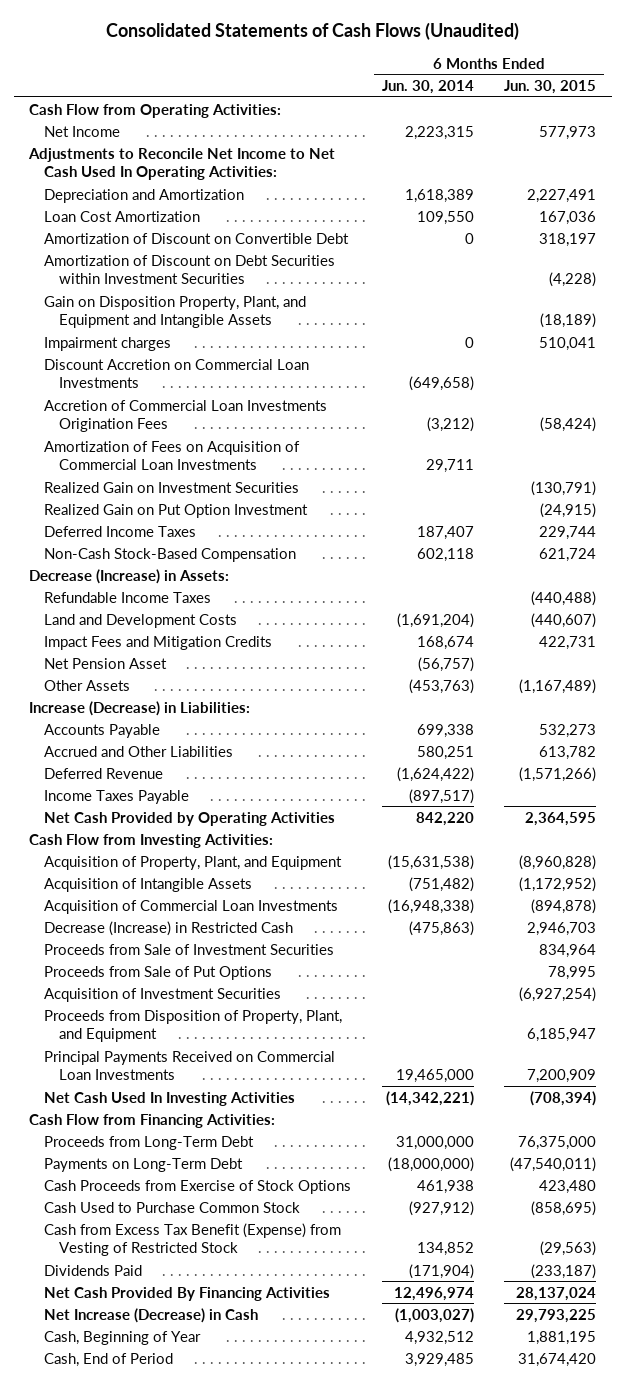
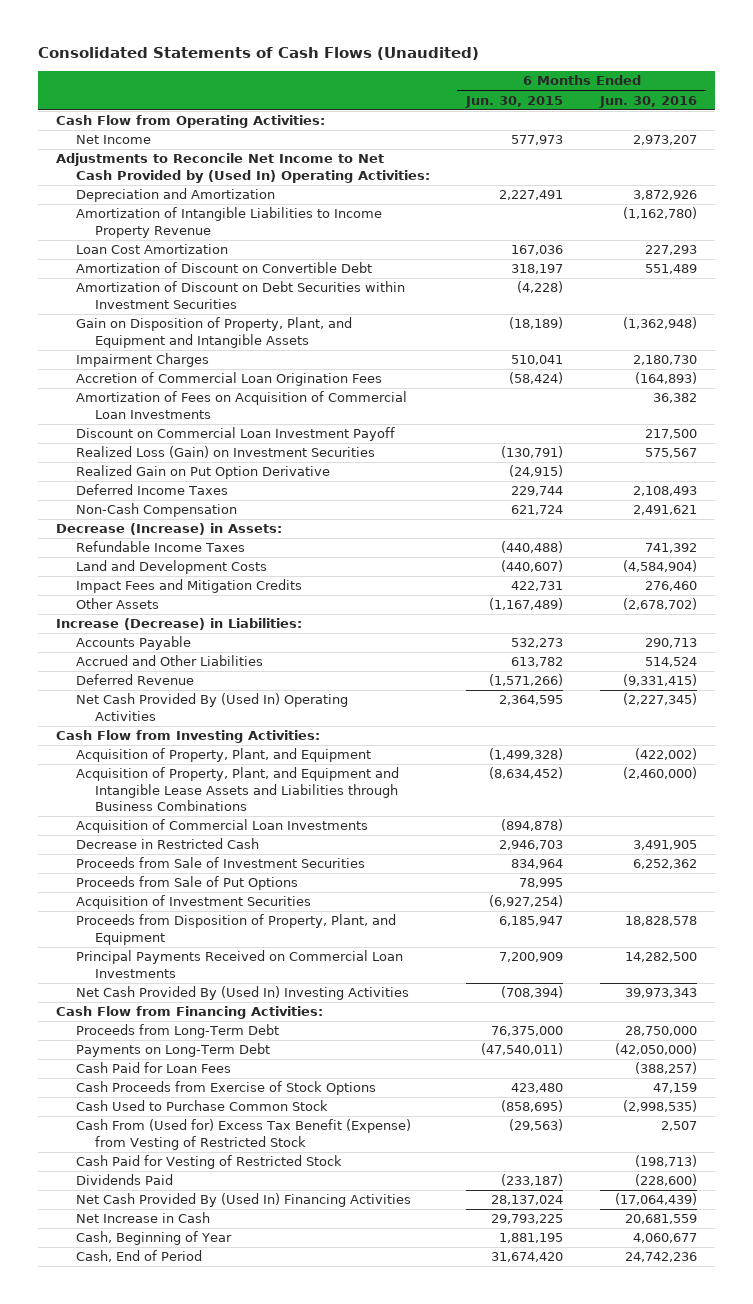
[381,80,474,95] Jun. 30, 2014 -> none
none -> [599,95,698,108] Jun. 30, 2016
[27,147,335,180] Adjustments to Reconcile Net Income to Net Cash Used In Operating Activities: -> [56,153,430,183] Adjustments to Reconcile Net Income to Net Cash Provided by (Used In) Operating Activities:
none -> [75,207,382,238] Amortization of Intangible Liabilities to Income Property Revenue
[44,358,310,388] Discount Accretion on Commercial Loan Investments -> none
[44,295,307,328] Gain on Disposition Property, Plant, and Equipment and Intangible Assets -> [75,317,352,348] Gain on Disposition of Property, Plant, and Equipment and Intangible Assets
[44,336,172,351] Impairment charges -> [75,353,209,368] Impairment Charges
[44,399,328,432] Accretion of Commercial Loan Investments Origination Fees -> [75,372,382,387] Accretion of Commercial Loan Origination Fees
none -> [75,427,395,442] Discount on Commercial Loan Investment Payoff
[44,481,300,493] Realized Gain on Investment Securities -> [75,446,375,459] Realized Loss (Gain) on Investment Securities
[44,503,309,518] Realized Gain on Put Option Investment -> [75,465,330,480] Realized Gain on Put Option Derivative
[44,547,297,562] Non-Cash Stock-Based Compensation -> [75,503,237,518] Non-Cash Compensation
[44,657,168,669] Net Pension Asset -> none
[44,789,190,804] Income Taxes Payable -> none
[44,811,336,826] Net Cash Provided by Operating Activities -> [75,693,348,721] Net Cash Provided By (Used In) Operating Activities
[44,877,253,892] Acquisition of Intangible Assets -> none
[519,854,597,870] (8,960,828) -> [489,748,564,761] (1,499,328)
none -> [75,767,399,812] Acquisition of Property, Plant, and Equipment and Intangible Lease Assets and Liabilities through Business Combinations
[44,920,294,936] Decrease (Increase) in Restricted Cash -> [75,838,259,850] Decrease in Restricted Cash
[44,1091,296,1106] Net Cash Used In Investing Activities -> [75,986,409,1001] Net Cash Provided By (Used In) Investing Activities
none -> [75,1062,231,1074] Cash Paid for Loan Fees
[44,1222,342,1256] Cash from Excess Tax Benefit (Expense) from Vesting of Restricted Stock -> [75,1119,411,1150] Cash From (Used for) Excess Tax Benefit (Expense) from Vesting of Restricted Stock
none -> [75,1155,342,1170] Cash Paid for Vesting of Restricted Stock
[44,1286,331,1301] Net Cash Provided By Financing Activities -> [75,1193,411,1208] Net Cash Provided By (Used In) Financing Activities
[44,1307,259,1323] Net Increase (Decrease) in Cash -> [75,1212,210,1224] Net Increase in Cash

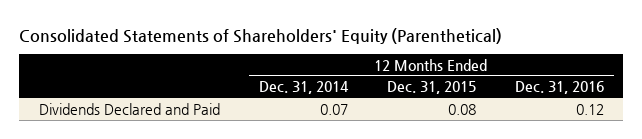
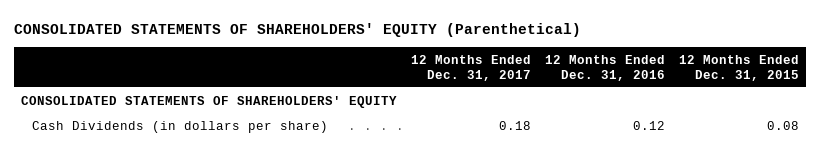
[19,27,503,44] Consolidated Statements of Shareholders' Equity (Parenthetical) -> [14,23,582,38] CONSOLIDATED STATEMENTS OF SHAREHOLDERS' EQUITY (Parenthetical)
[258,81,349,95] Dec. 31, 2014 -> none
none -> [411,54,532,81] 12 Months Ended Dec. 31, 2017
none -> [21,95,398,108] CONSOLIDATED STATEMENTS OF SHAREHOLDERS' EQUITY
[38,102,220,115] Dividends Declared and Paid -> [31,120,328,133] Cash Dividends (in dollars per share)

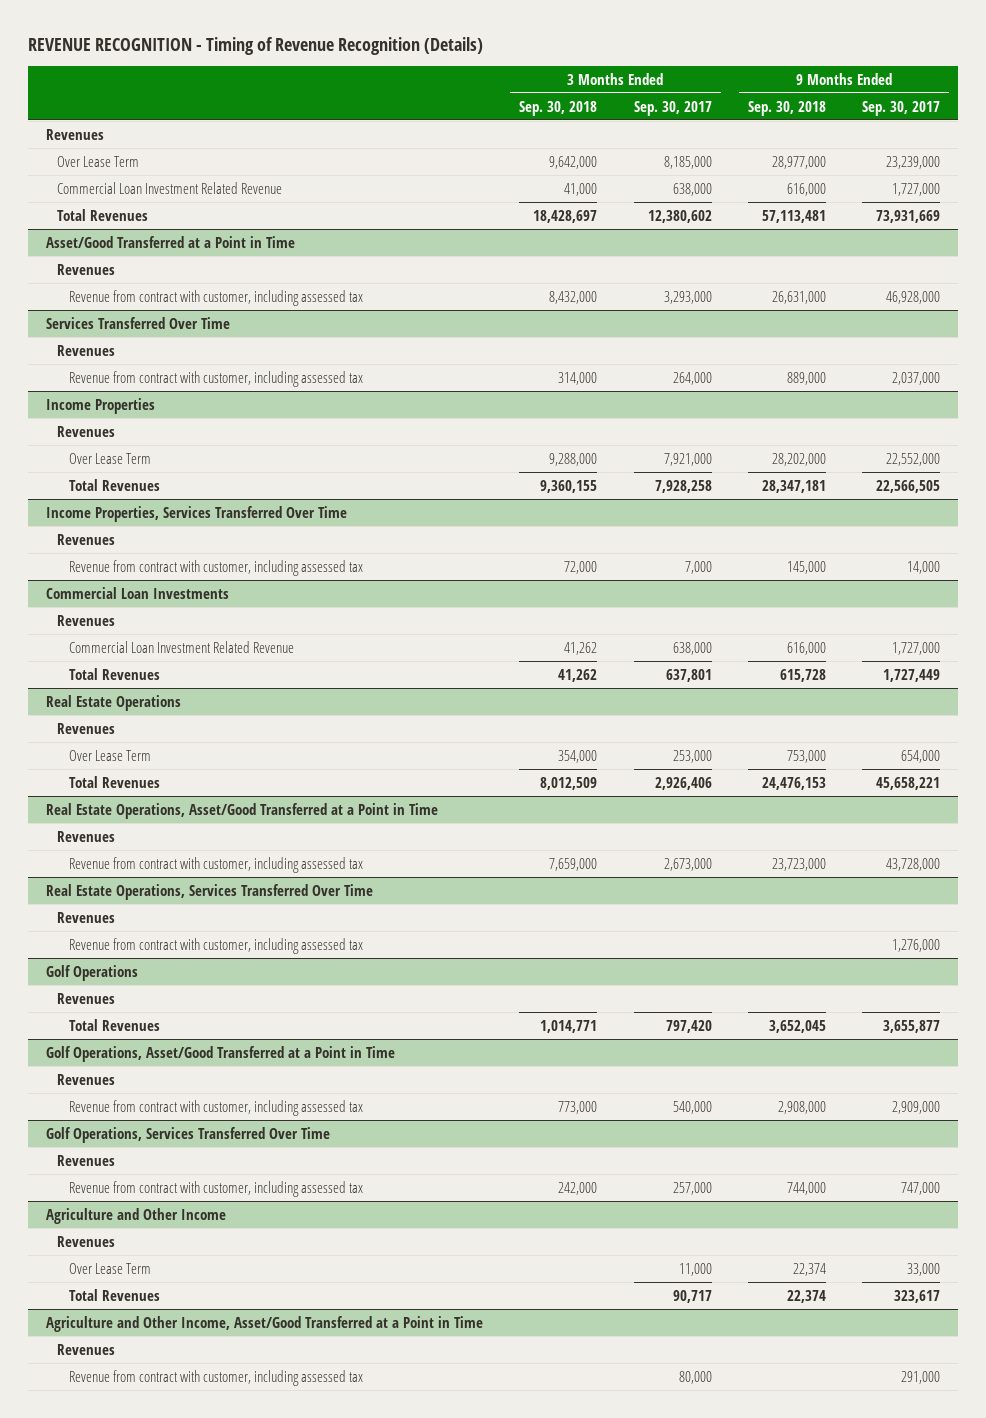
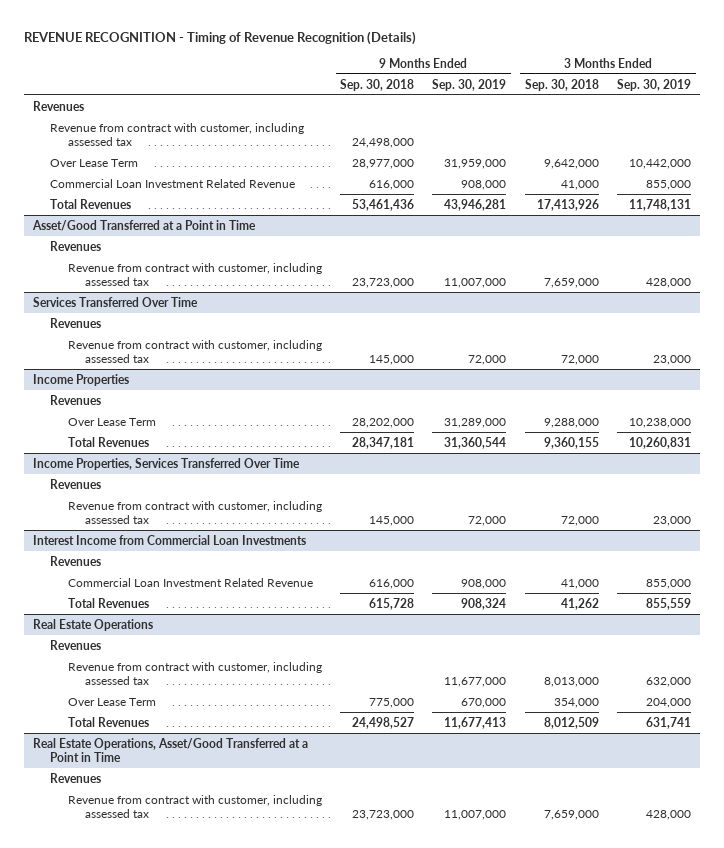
[633,100,712,116] Sep. 30, 2017 -> none
[862,100,941,116] Sep. 30, 2017 -> none
none -> [432,78,507,91] Sep. 30, 2019
none -> [616,78,691,91] Sep. 30, 2019
none -> [50,122,305,146] Revenue from contract with customer, including assessed tax
[533,209,598,223] 18,428,697 -> [536,198,599,211] 17,413,926
[761,209,826,223] 57,113,481 -> [352,198,415,211] 53,461,436
[549,290,598,304] 8,432,000 -> [543,277,599,288] 7,659,000
[771,290,826,304] 26,631,000 -> [352,277,415,288] 23,723,000
[558,371,598,385] 314,000 -> [560,354,599,365] 72,000
[786,371,826,385] 889,000 -> [369,354,415,365] 145,000
[45,586,229,599] Commercial Loan Investments -> [32,534,306,545] Interest Income from Commercial Loan Investments
[564,641,598,655] 41,262 -> [560,578,599,589] 41,000
none -> [67,661,322,685] Revenue from contract with customer, including assessed tax
[786,749,826,763] 753,000 -> [369,697,415,708] 775,000
[761,776,826,790] 24,476,153 -> [352,716,415,729] 24,498,527
[45,883,373,900] Real Estate Operations, Services Transferred Over Time -> none
[57,911,116,923] Revenues -> none
[68,937,363,954] Revenue from contract with customer, including assessed tax -> none
[45,964,138,981] Golf Operations -> none
[57,992,116,1004] Revenues -> none
[68,1018,160,1031] Total Revenues -> none
[45,1045,395,1062] Golf Operations, Asset/Good Transferred at a Point in Time -> none
[57,1073,116,1085] Revenues -> none
[68,1099,363,1116] Revenue from contract with customer, including assessed tax -> none
[45,1126,330,1143] Golf Operations, Services Transferred Over Time -> none
[57,1154,116,1166] Revenues -> none
[68,1180,363,1197] Revenue from contract with customer, including assessed tax -> none
[45,1207,226,1224] Agriculture and Other Income -> none
[57,1235,116,1247] Revenues -> none
[68,1262,151,1274] Over Lease Term -> none
[68,1288,160,1301] Total Revenues -> none
[45,1315,483,1332] Agriculture and Other Income, Asset/Good Transferred at a Point in Time -> none
[57,1343,116,1355] Revenues -> none
[68,1369,363,1386] Revenue from contract with customer, including assessed tax -> none

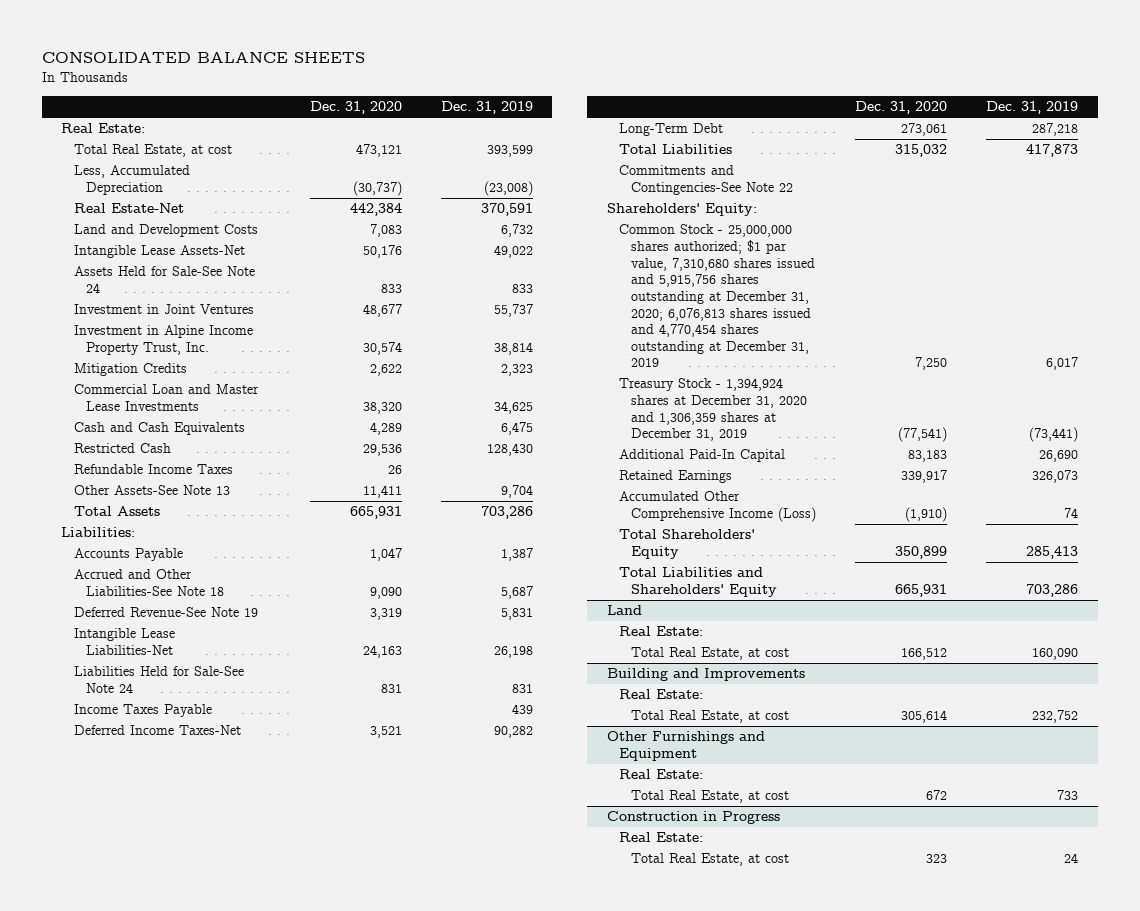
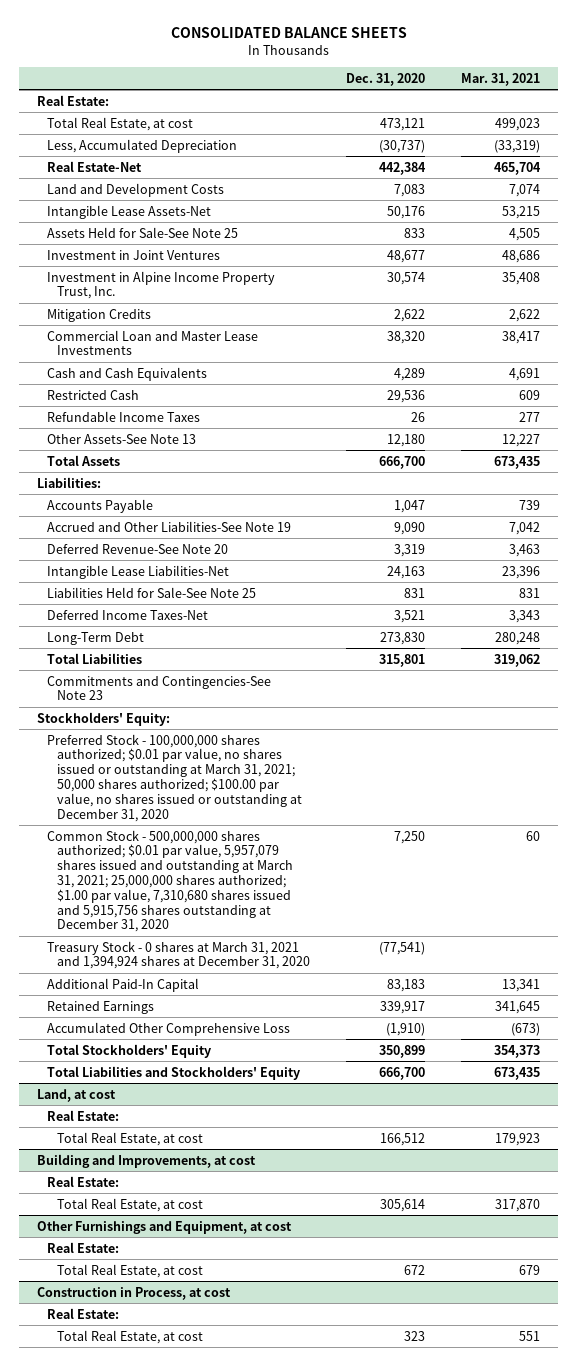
[440,101,533,115] Dec. 31, 2019 -> none
none -> [461,72,541,86] Mar. 31, 2021
[73,266,255,293] Assets Held for Sale-See Note 24 -> [47,226,239,238] Assets Held for Sale-See Note 25
[362,485,402,499] 11,411 -> [387,433,426,447] 12,180
[349,506,402,520] 665,931 -> [379,455,426,469] 666,700
[73,569,224,596] Accrued and Other Liabilities-See Note 18 -> [47,520,292,532] Accrued and Other Liabilities-See Note 19
[73,607,258,618] Deferred Revenue-See Note 19 -> [47,543,229,554] Deferred Revenue-See Note 20
[73,704,212,718] Income Taxes Payable -> none
[73,666,244,693] Liabilities Held for Sale-See Note 24 -> [47,586,257,598] Liabilities Held for Sale-See Note 25
[901,123,948,137] 273,061 -> [380,631,426,645] 273,830
[895,144,948,158] 315,032 -> [379,653,426,667] 315,801
[619,165,794,195] Commitments and Contingencies-See Note 22 -> [47,675,272,701] Commitments and Contingencies-See Note 23
[606,203,757,217] Shareholders' Equity: -> [36,711,170,726] Stockholders' Equity:
none -> [47,733,303,822] Preferred Stock - 100,000,000 shares authorized; $0.01 par value, no shares issued or outstanding at March 31, 2021; 50,000 shares authorized; $100.00 par value, no shares issued or outstanding at December 31, 2020
[619,224,816,368] Common Stock - 25,000,000 shares authorized; $1 par value, 7,310,680 shares issued and 5,915,756 shares outstanding at December 31, 2020; 6,076,813 shares issued and 4,770,454 shares outstanding at December 31, 2019 -> [47,829,294,933] Common Stock - 500,000,000 shares authorized; $0.01 par value, 5,957,079 shares issued and outstanding at March 31, 2021; 25,000,000 shares authorized; $1.00 par value, 7,310,680 shares issued and 5,915,756 shares outstanding at December 31, 2020
[619,378,808,442] Treasury Stock - 1,394,924 shares at December 31, 2020 and 1,306,359 shares at December 31, 2019 -> [47,940,311,970] Treasury Stock - 0 shares at March 31, 2021 and 1,394,924 shares at December 31, 2020
[619,491,817,522] Accumulated Other Comprehensive Income (Loss) -> [47,1021,291,1036] Accumulated Other Comprehensive Loss
[619,529,756,559] Total Shareholders' Equity -> [47,1043,212,1058] Total Stockholders' Equity
[619,567,778,597] Total Liabilities and Shareholders' Equity -> [47,1065,301,1080] Total Liabilities and Stockholders' Equity
[895,583,948,597] 665,931 -> [379,1066,426,1080] 666,700
[606,605,642,616] Land -> [36,1088,116,1102] Land, at cost
[606,668,805,682] Building and Improvements -> [36,1153,256,1168] Building and Improvements, at cost
[606,731,765,761] Other Furnishings and Equipment -> [36,1220,292,1234] Other Furnishings and Equipment, at cost
[606,811,780,825] Construction in Progress -> [36,1286,231,1300] Construction in Process, at cost

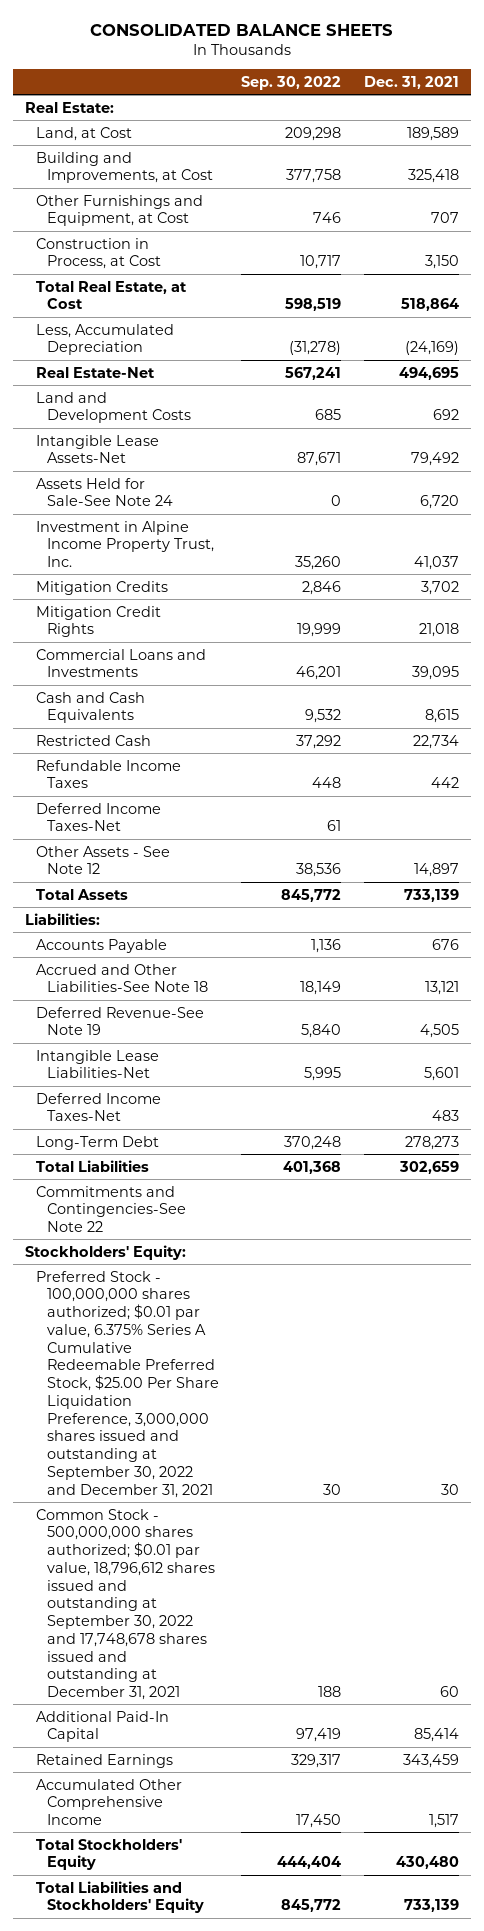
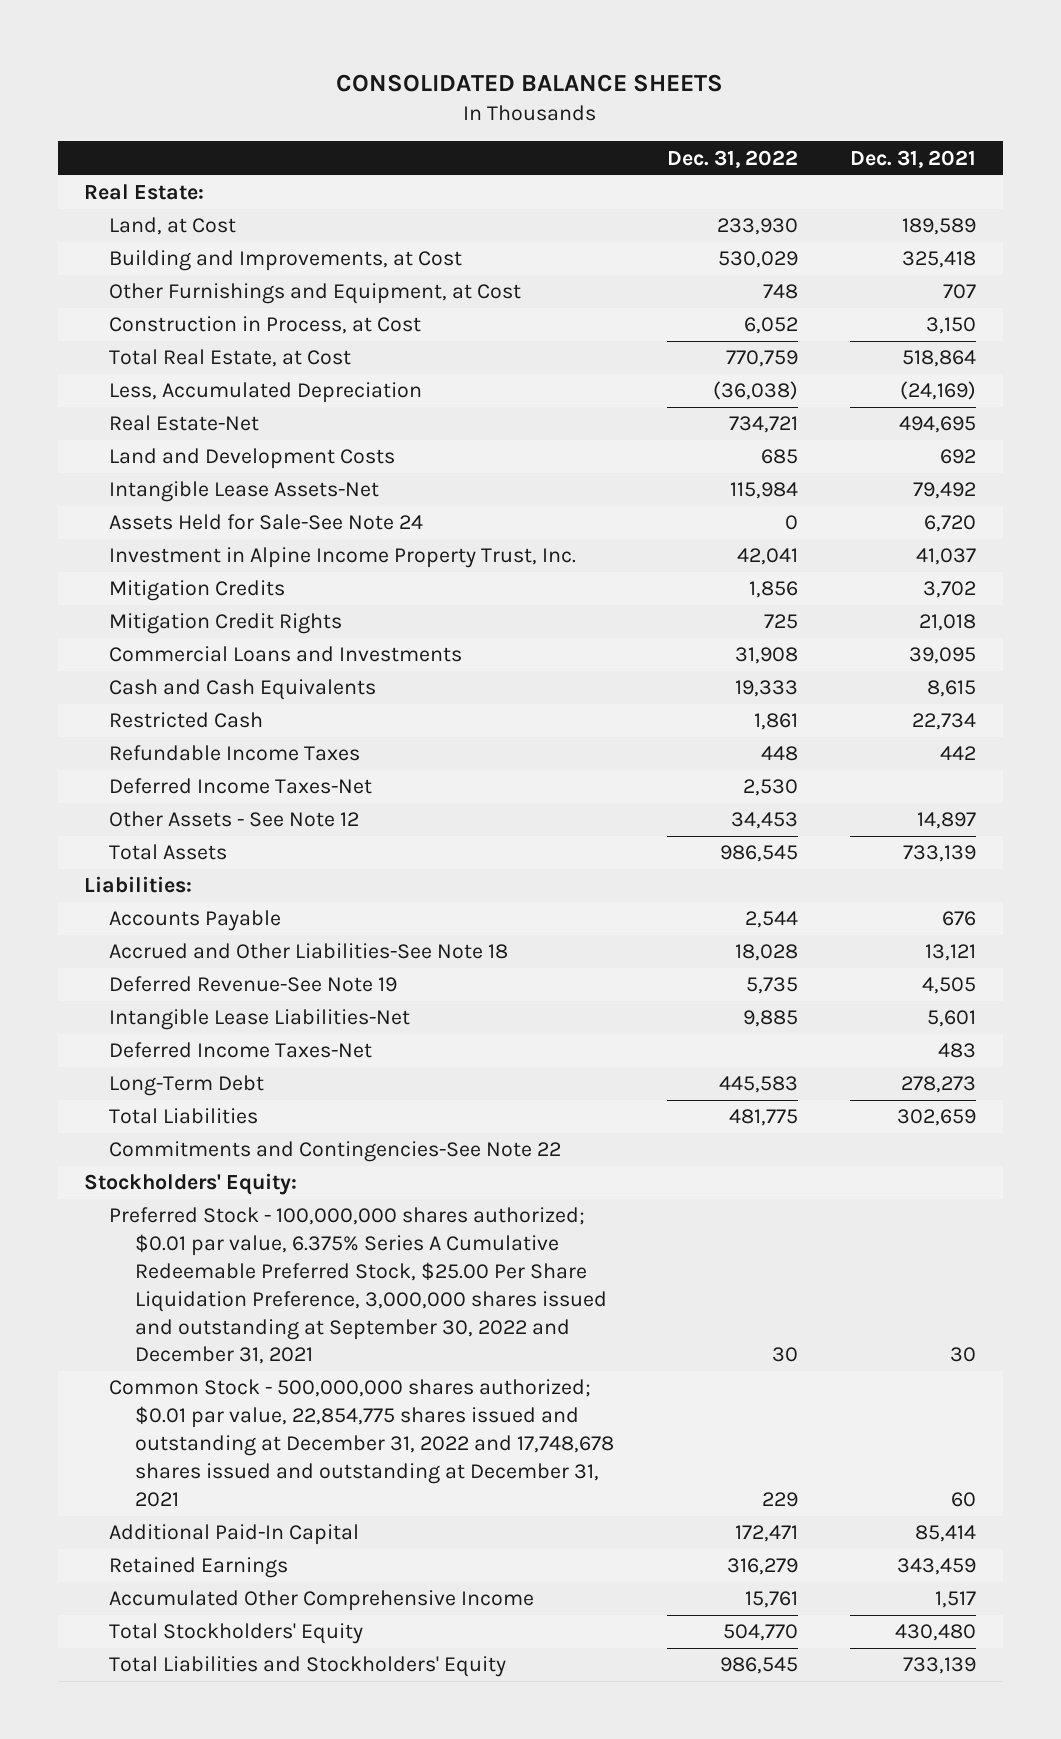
[241,75,342,90] Sep. 30, 2022 -> none
none -> [666,149,798,168] Dec. 31, 2022
[35,1508,215,1701] Common Stock - 500,000,000 shares authorized; $0.01 par value, 18,796,612 shares issued and outstanding at September 30, 2022 and 17,748,678 shares issued and outstanding at December 31, 2021 -> [109,1379,614,1507] Common Stock - 500,000,000 shares authorized; $0.01 par value, 22,854,775 shares issued and outstanding at December 31, 2022 and 17,748,678 shares issued and outstanding at December 31, 2021

